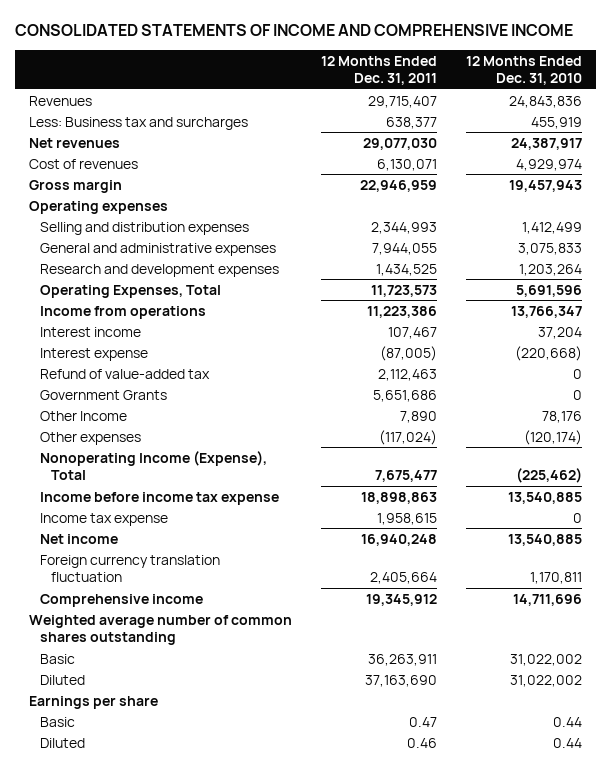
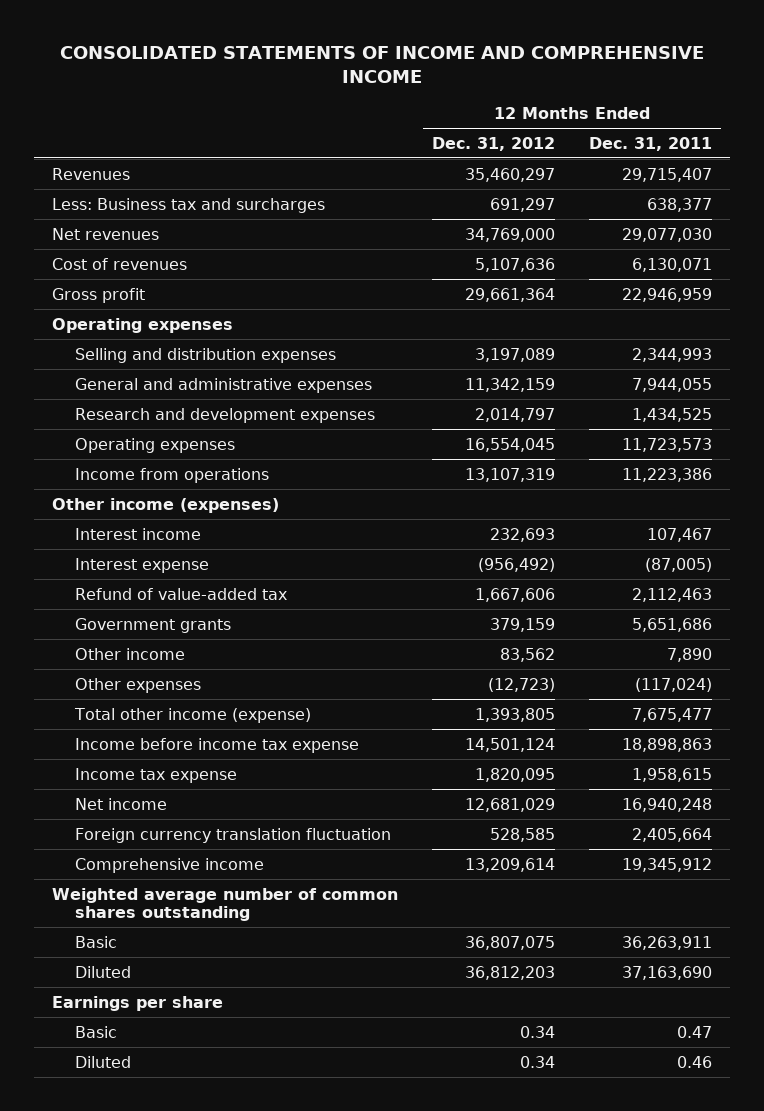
[465,56,582,86] 12 Months Ended Dec. 31, 2010 -> none
none -> [432,136,556,151] Dec. 31, 2012
[29,179,123,193] Gross margin -> [51,287,145,303] Gross profit
[40,284,222,298] Operating Expenses, Total -> [75,437,236,453] Operating expenses
none -> [51,497,279,513] Other income (expenses)
[40,389,168,400] Government Grants -> [75,617,232,633] Government grants
[40,410,128,421] Other Income -> [75,647,186,660] Other income
[40,450,268,481] Nonoperating Income (Expense), Total -> [74,707,312,723] Total other income (expense)

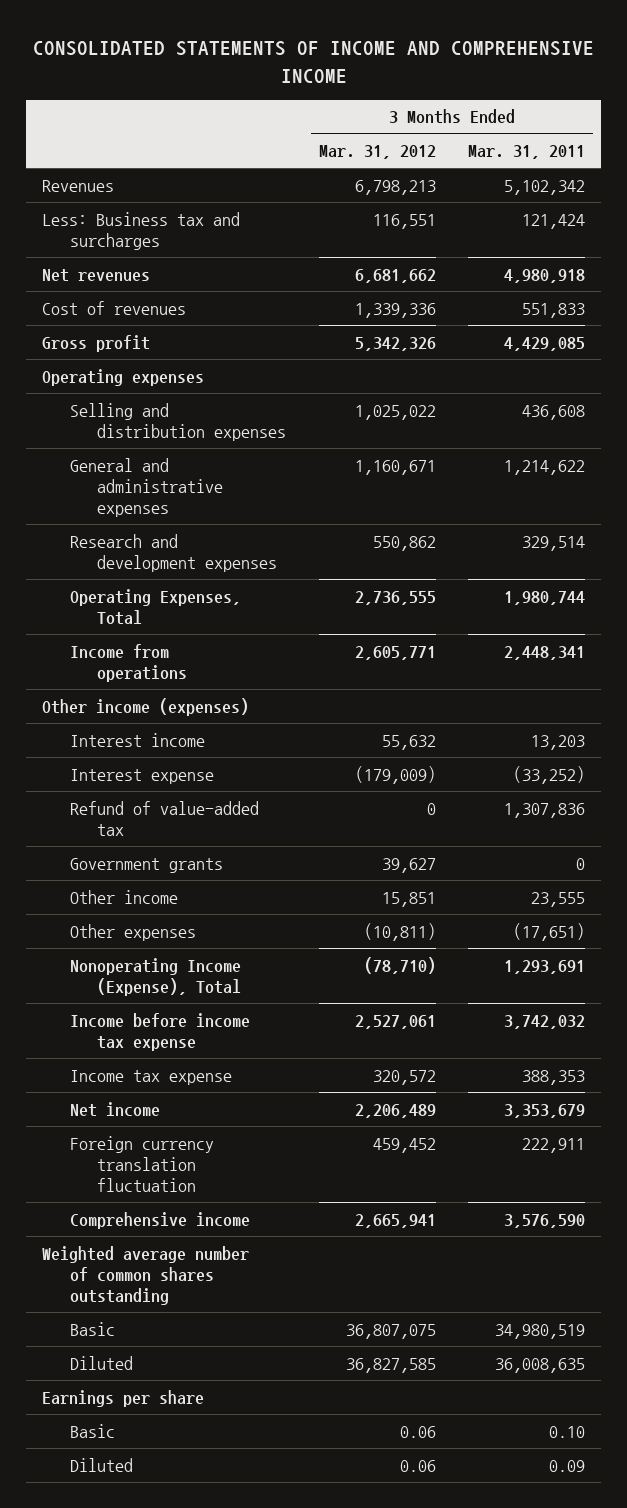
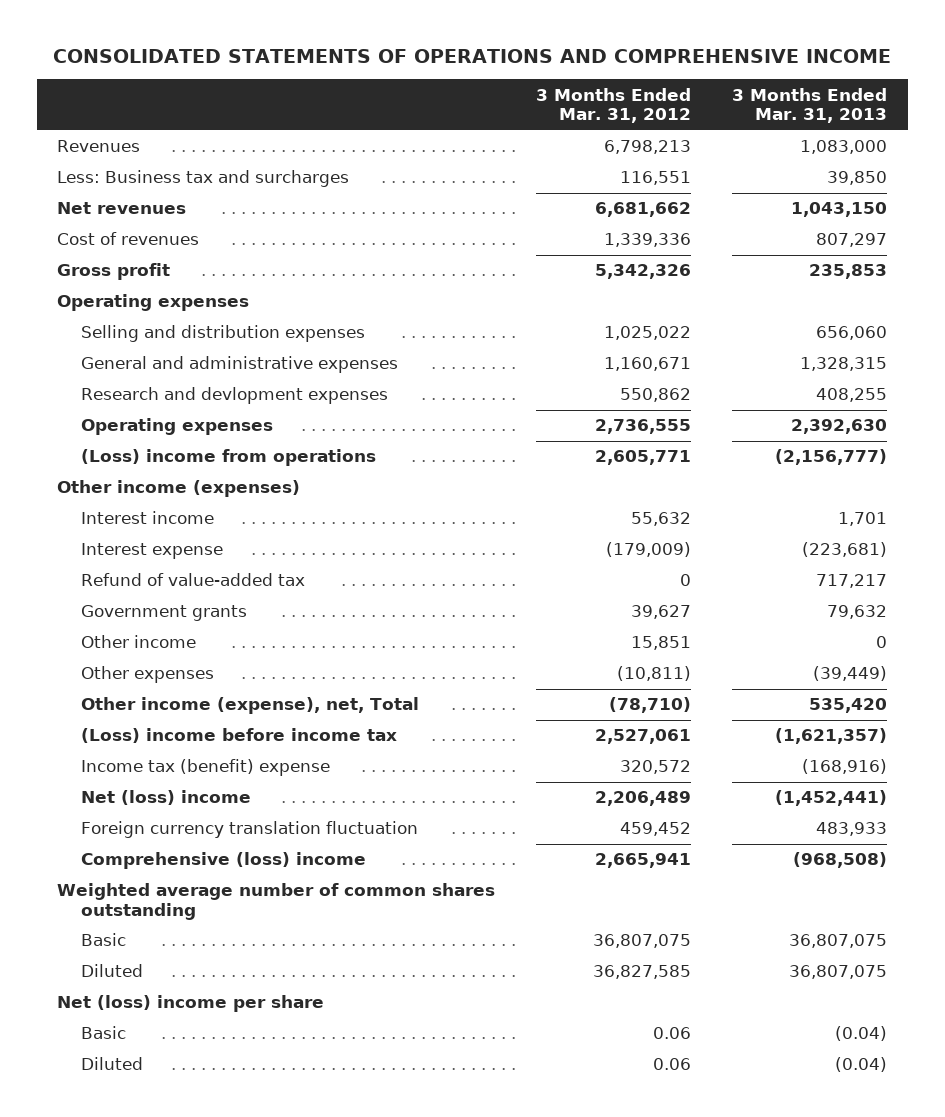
[32,40,594,83] CONSOLIDATED STATEMENTS OF INCOME AND COMPREHENSIVE INCOME -> [53,48,892,63] CONSOLIDATED STATEMENTS OF OPERATIONS AND COMPREHENSIVE INCOME
[467,144,585,159] Mar. 31, 2011 -> none
none -> [732,87,888,124] 3 Months Ended Mar. 31, 2013
[69,533,278,572] Research and development expenses -> [81,387,389,405] Research and devlopment expenses
[69,588,241,625] Operating Expenses, Total -> [81,418,274,436] Operating expenses
[69,643,188,682] Income from operations -> [81,449,377,467] (Loss) income from operations
[69,957,242,996] Nonoperating Income (Expense), Total -> [81,697,420,715] Other income (expense), net, Total
[69,1012,250,1051] Income before income tax expense -> [81,728,398,744] (Loss) income before income tax
[69,1069,232,1085] Income tax expense -> [81,759,331,777] Income tax (benefit) expense
[69,1101,160,1117] Net income -> [81,790,252,806] Net (loss) income
[69,1211,250,1229] Comprehensive income -> [81,852,367,870] Comprehensive (loss) income
[42,1389,205,1407] Earnings per share -> [57,995,325,1013] Net (loss) income per share

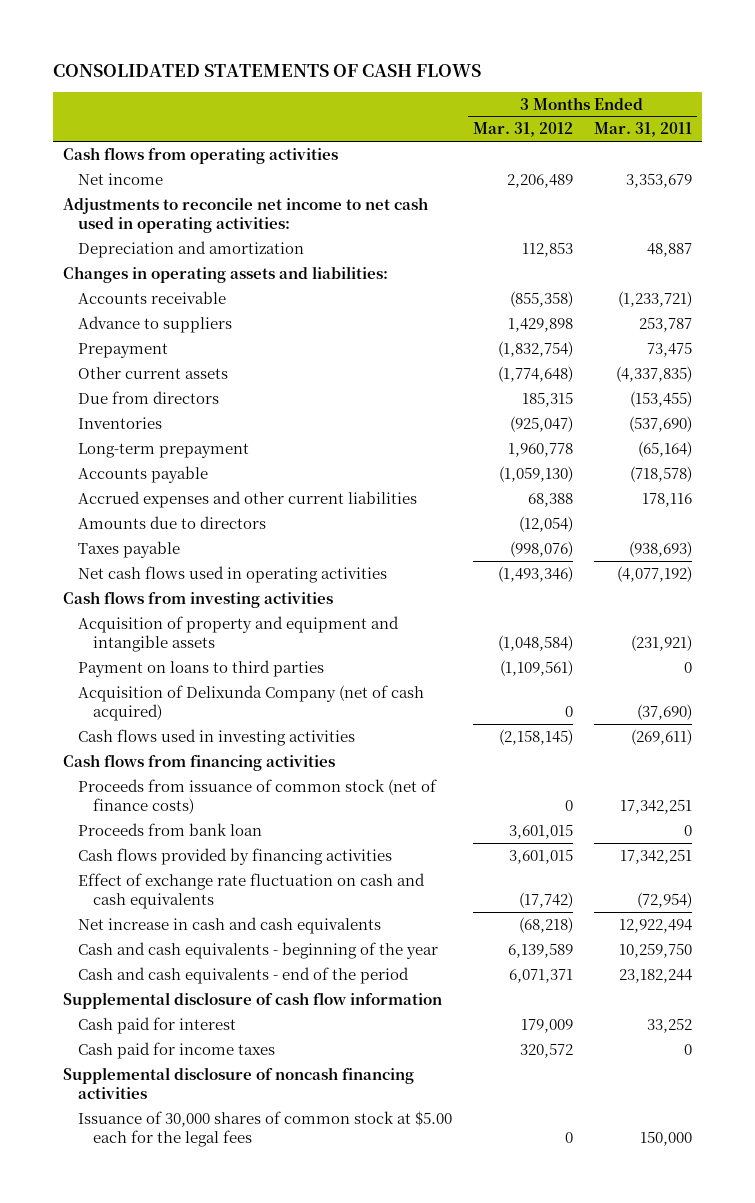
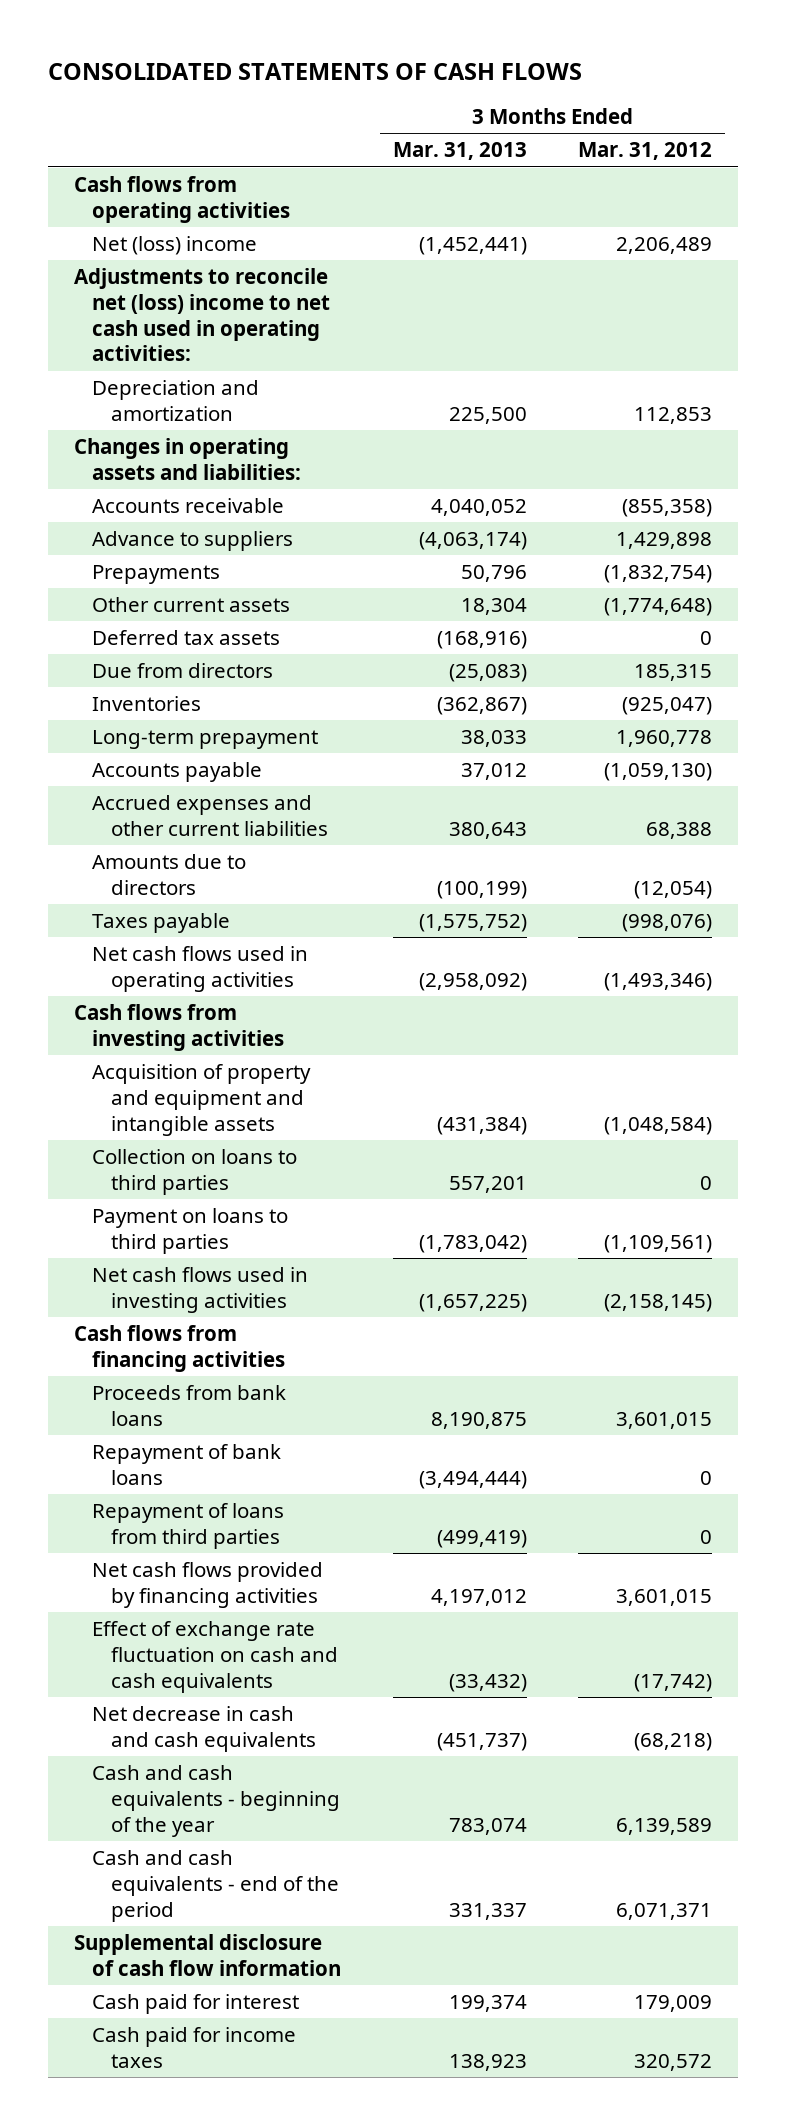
[593,122,692,138] Mar. 31, 2011 -> none
none -> [392,142,527,161] Mar. 31, 2013
[78,172,164,185] Net income -> [92,235,258,255] Net (loss) income
[63,196,429,234] Adjustments to reconcile net income to net cash used in operating activities: -> [73,267,331,362] Adjustments to reconcile net (loss) income to net cash used in operating activities:
[78,342,169,358] Prepayment -> [92,564,221,584] Prepayments
none -> [92,629,281,645] Deferred tax assets
none -> [92,1148,298,1195] Collection on loans to third parties
[78,684,425,722] Acquisition of Delixunda Company (net of cash acquired) -> none
[78,728,356,746] Cash flows used in investing activities -> [92,1266,309,1313] Net cash flows used in investing activities
[78,778,438,815] Proceeds from issuance of common stock (net of finance costs) -> none
[78,822,263,836] Proceeds from bank loan -> [92,1384,287,1426] Proceeds from bank loans
none -> [92,1443,282,1485] Repayment of bank loans
none -> [92,1502,285,1549] Repayment of loans from third parties
[78,847,393,865] Cash flows provided by financing activities -> [92,1561,324,1608] Net cash flows provided by financing activities
[78,916,382,934] Net increase in cash and cash equivalents -> [92,1705,316,1752] Net decrease in cash and cash equivalents
[63,1066,415,1100] Supplemental disclosure of noncash financing activities -> none
[78,1110,453,1148] Issuance of 30,000 shares of common stock at $5.00 each for the legal fees -> none

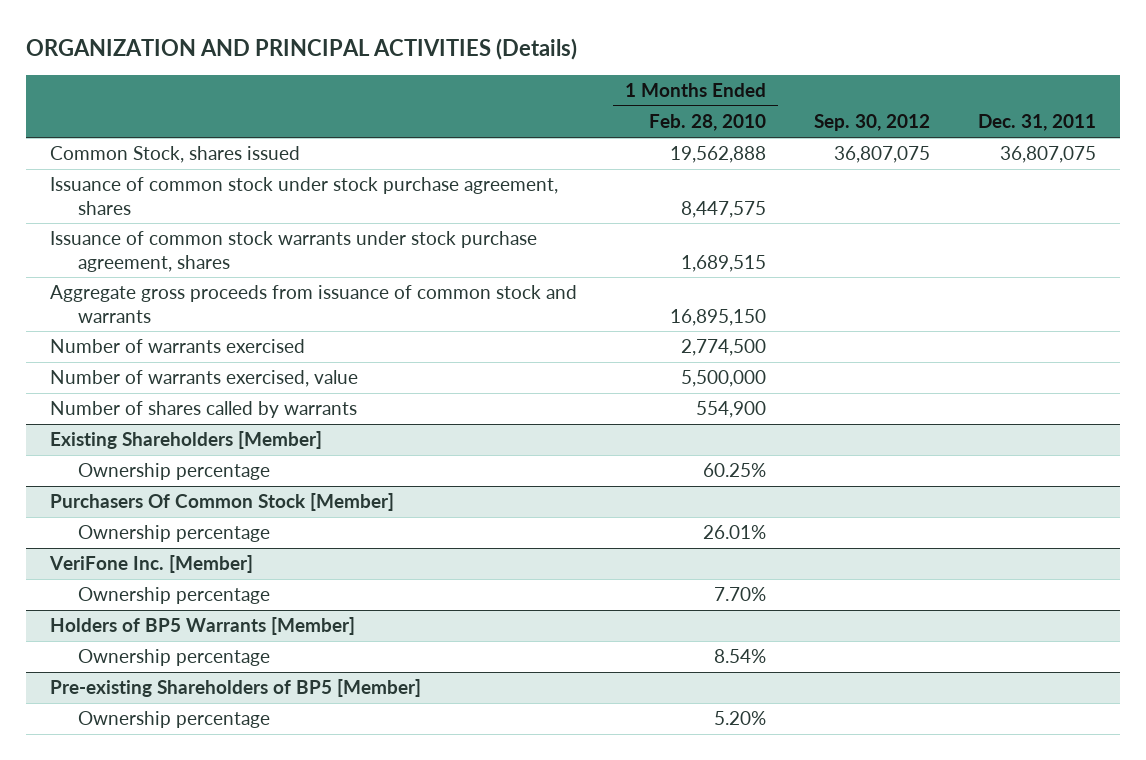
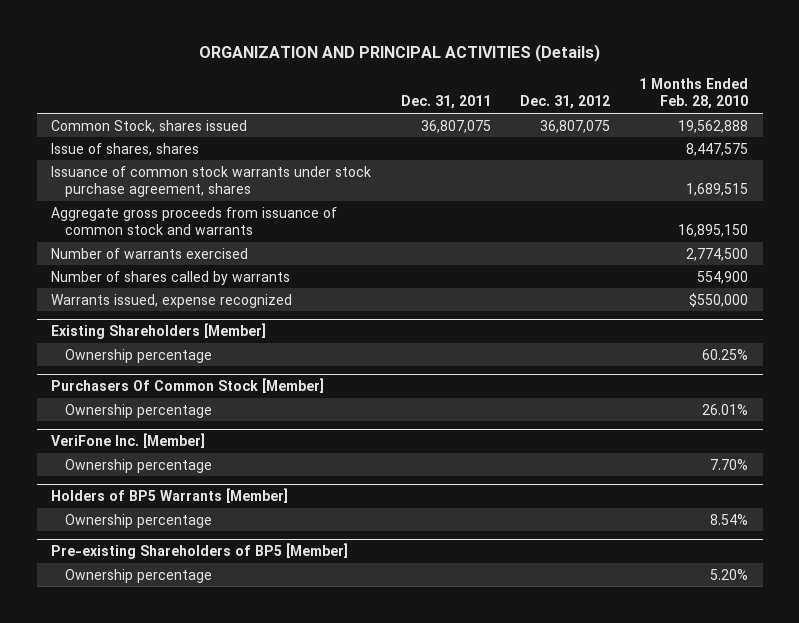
[813,114,930,132] Sep. 30, 2012 -> none
none -> [519,95,610,110] Dec. 31, 2012
[50,177,559,215] Issuance of common stock under stock purchase agreement, shares -> [51,142,200,156] Issue of shares, shares
[50,370,359,388] Number of warrants exercised, value -> none
none -> [51,293,293,308] Warrants issued, expense recognized

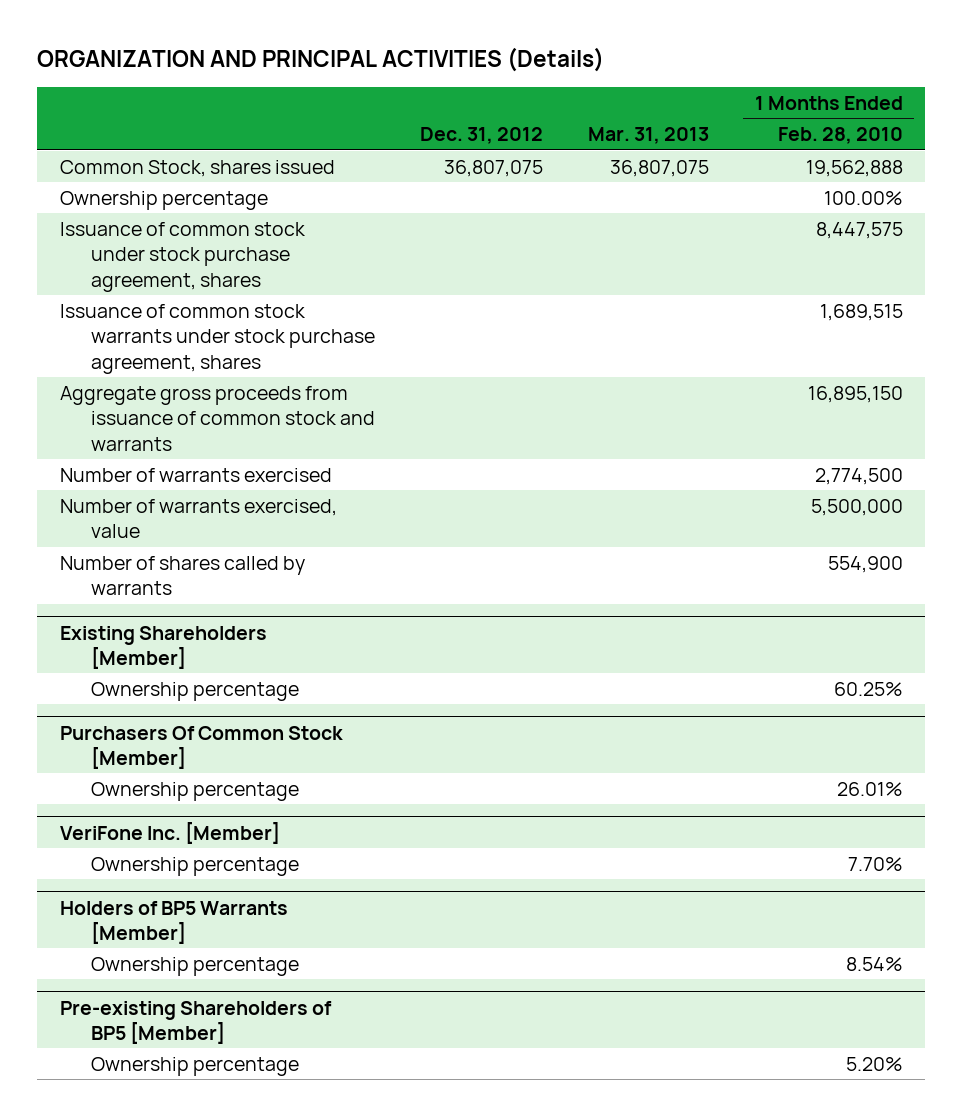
[400,95,491,110] Dec. 31, 2011 -> none
none -> [588,127,710,145] Mar. 31, 2013
none -> [59,190,268,210] Ownership percentage
[51,142,200,156] Issue of shares, shares -> [59,221,306,292] Issuance of common stock under stock purchase agreement, shares
none -> [59,498,337,539] Number of warrants exercised, value
[51,293,293,308] Warrants issued, expense recognized -> none

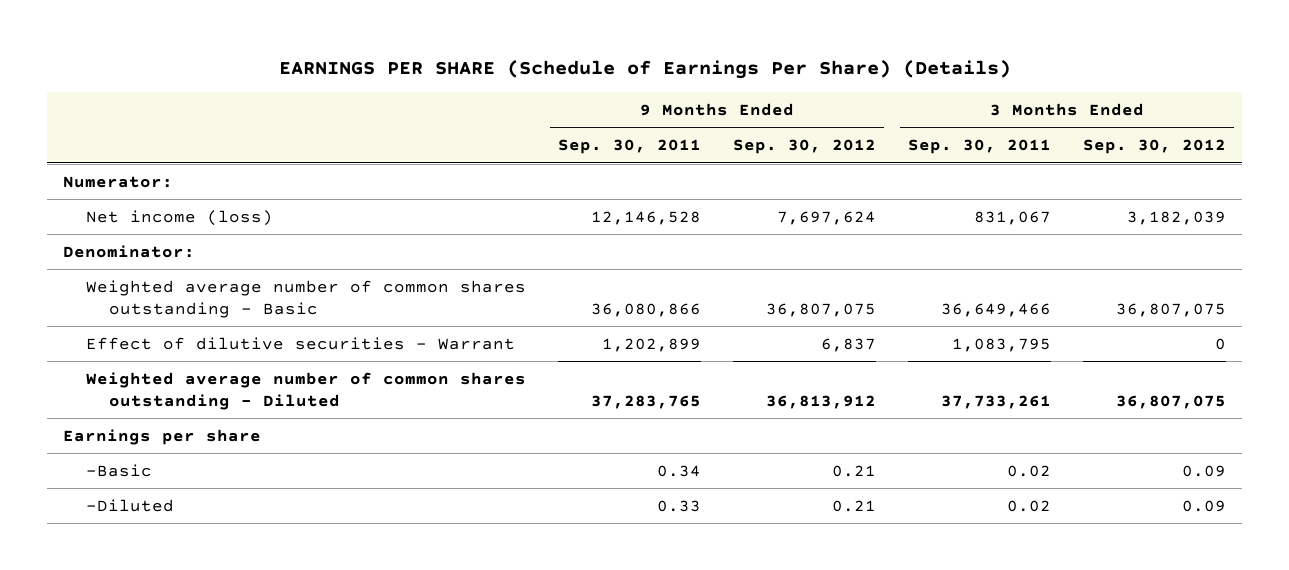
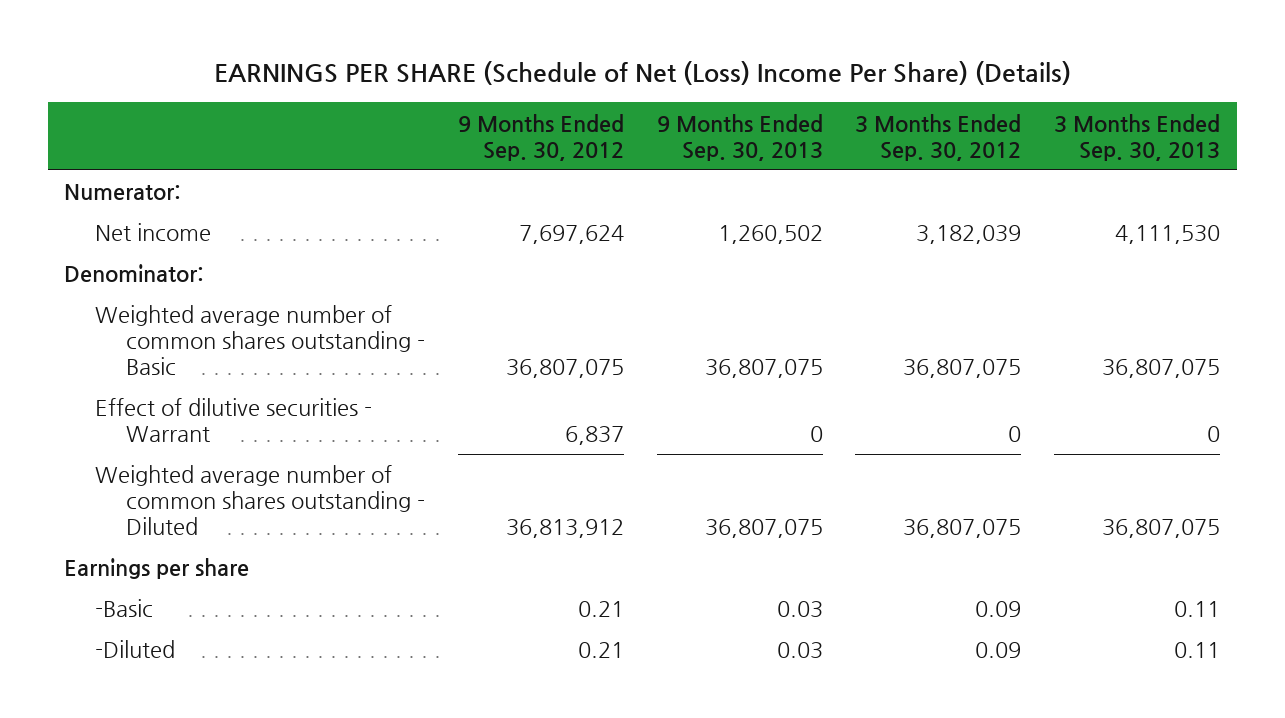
[278,60,1011,80] EARNINGS PER SHARE (Schedule of Earnings Per Share) (Details) -> [214,61,1072,86] EARNINGS PER SHARE (Schedule of Net (Loss) Income Per Share) (Details)
[557,139,701,155] Sep. 30, 2011 -> none
[908,139,1052,155] Sep. 30, 2011 -> none
none -> [656,113,823,161] 9 Months Ended Sep. 30, 2013
none -> [1054,113,1221,161] 3 Months Ended Sep. 30, 2013
[85,209,273,226] Net income (loss) -> [95,223,212,242] Net income

